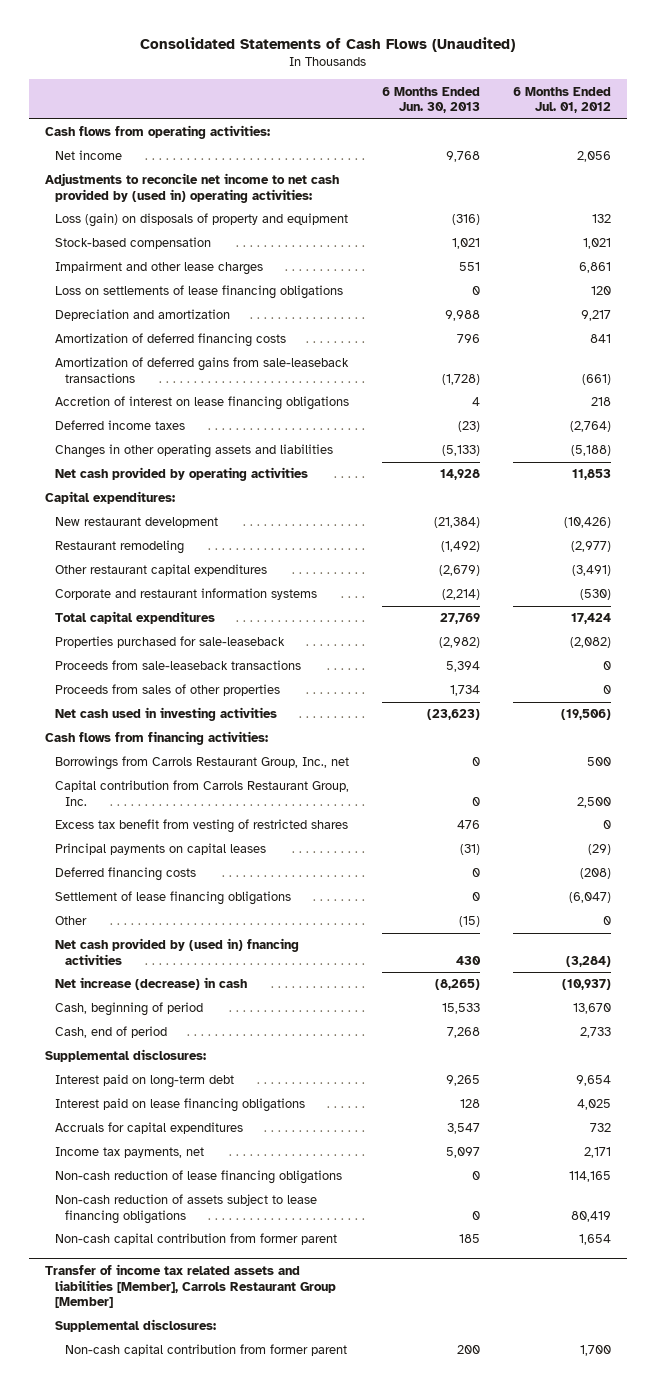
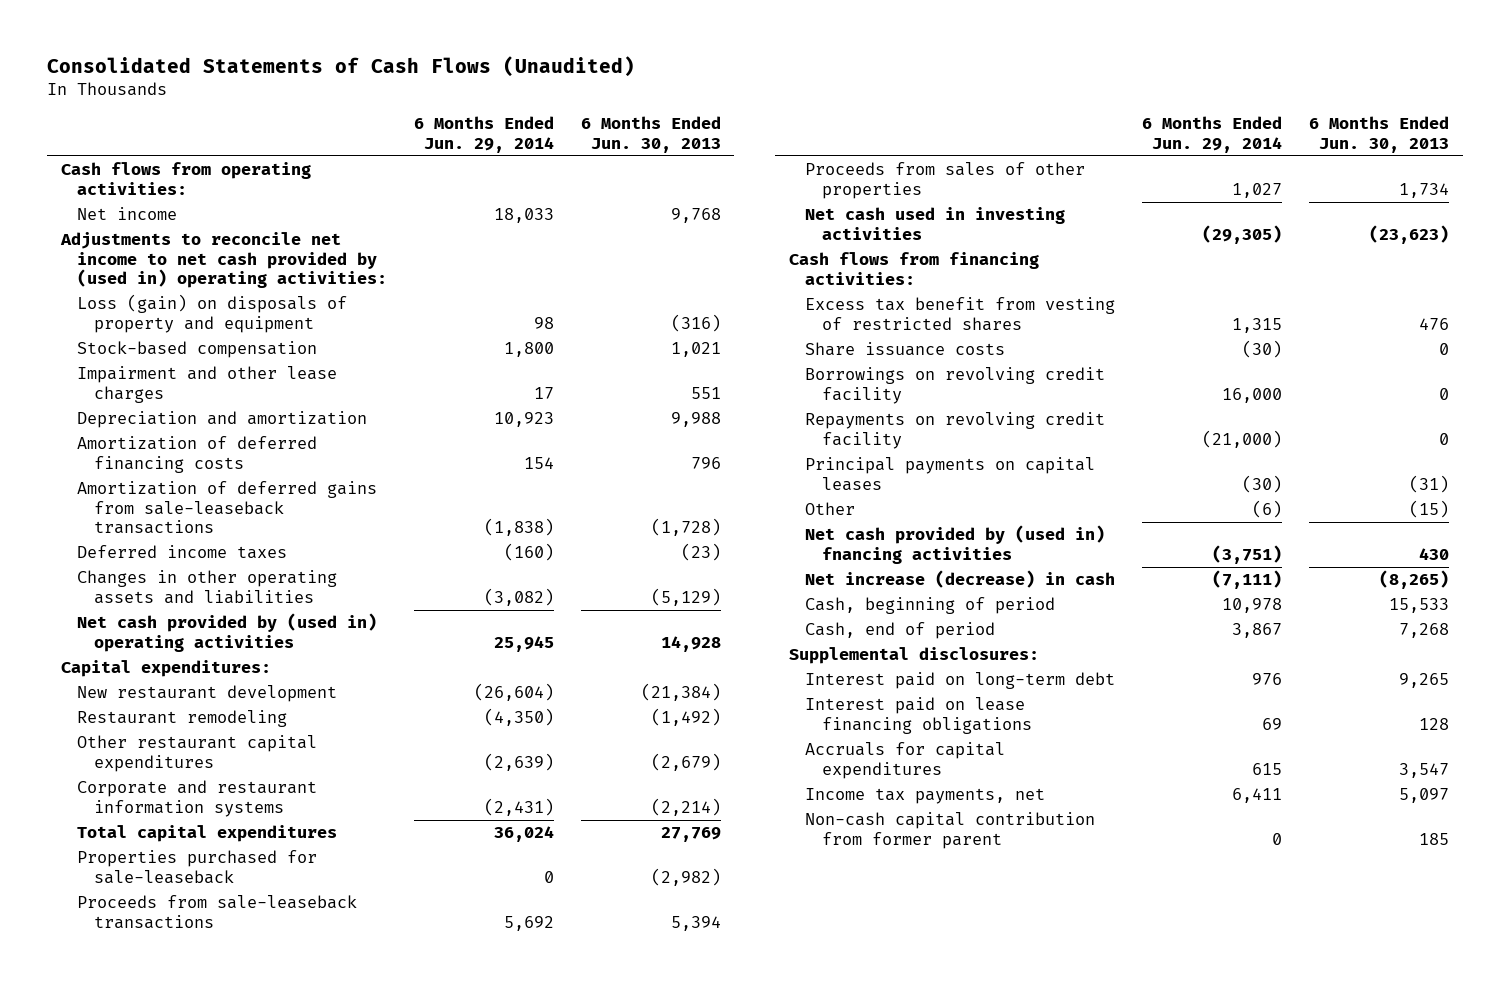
[512,86,611,114] 6 Months Ended Jul. 01, 2012 -> none
none -> [414,116,555,153] 6 Months Ended Jun. 29, 2014
[54,285,343,300] Loss on settlements of lease financing obligations -> none
[54,396,349,411] Accretion of interest on lease financing obligations -> none
[441,445,480,457] (5,133) -> [651,587,722,606] (5,129)
[54,467,308,482] Net cash provided by operating activities -> [77,613,378,652] Net cash provided by (used in) operating activities
[54,756,349,771] Borrowings from Carrols Restaurant Group, Inc., net -> none
[54,780,349,806] Capital contribution from Carrols Restaurant Group, Inc. -> none
none -> [805,342,1006,357] Share issuance costs
none -> [805,367,1106,404] Borrowings on revolving credit facility
none -> [805,412,1106,449] Repayments on revolving credit facility
[54,867,196,882] Deferred financing costs -> none
[54,891,291,906] Settlement of lease financing obligations -> none
[54,1170,342,1185] Non-cash reduction of lease financing obligations -> none
[54,1194,317,1224] Non-cash reduction of assets subject to lease financing obligations -> none
[45,1264,336,1309] Transfer of income tax related assets and liabilities [Member], Carrols Restaurant Group [Member] -> none
[54,1319,216,1333] Supplemental disclosures: -> none
[64,1344,347,1357] Non-cash capital contribution from former parent -> none

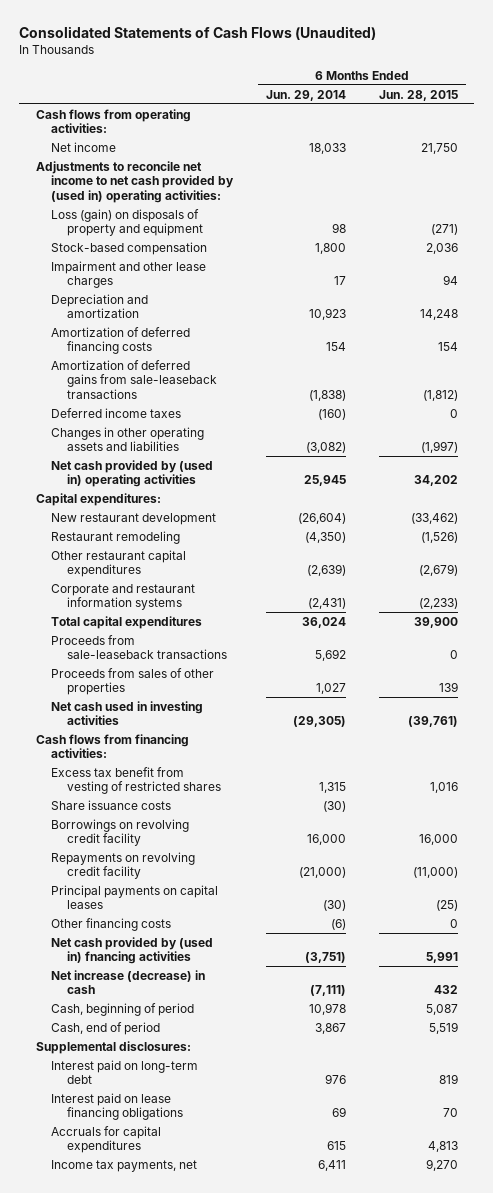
[581,116,722,153] 6 Months Ended Jun. 30, 2013 -> none
none -> [378,89,458,101] Jun. 28, 2015
[77,850,318,884] Properties purchased for sale-leaseback -> none
[805,502,856,516] Other -> [51,917,172,931] Other financing costs
[805,812,1096,849] Non-cash capital contribution from former parent -> none

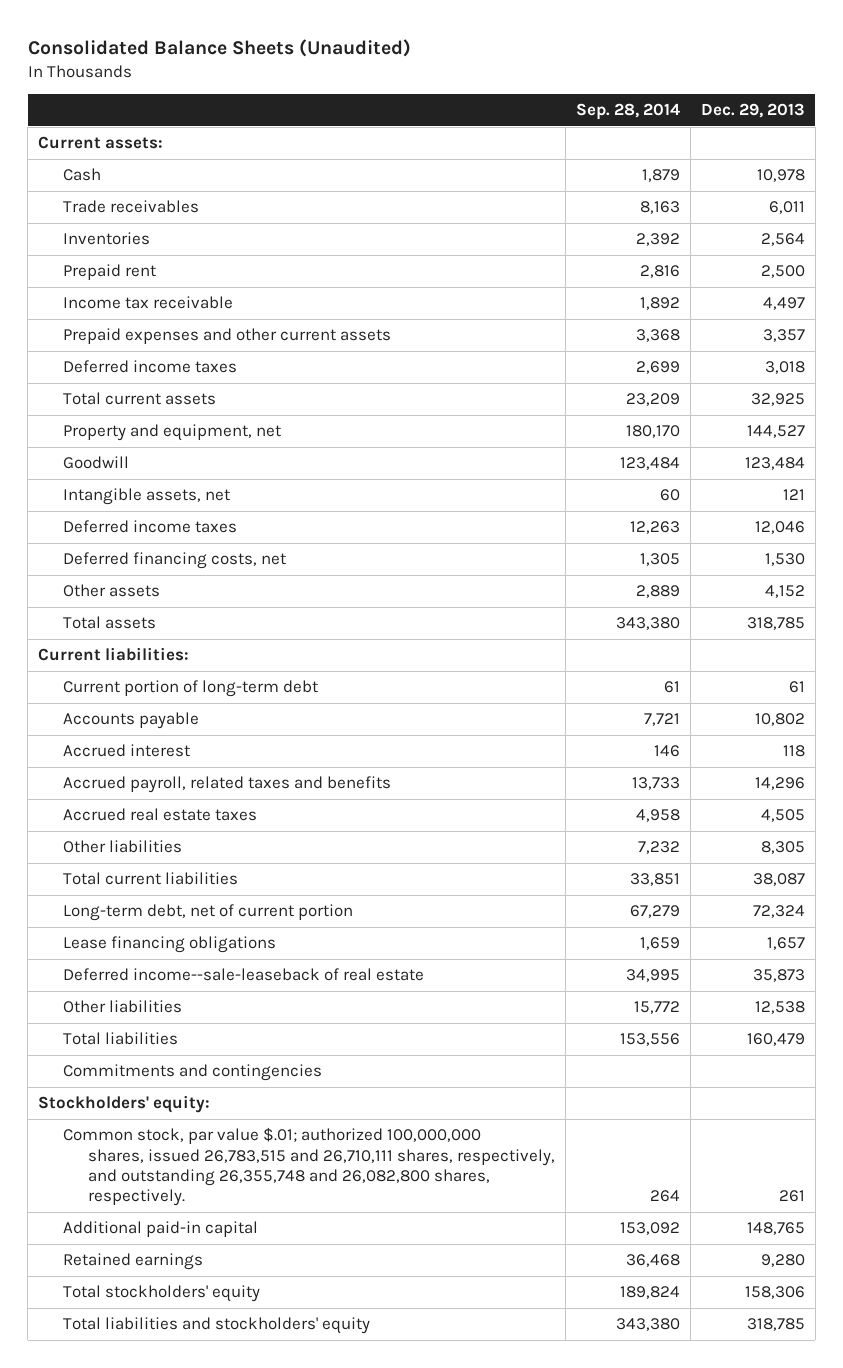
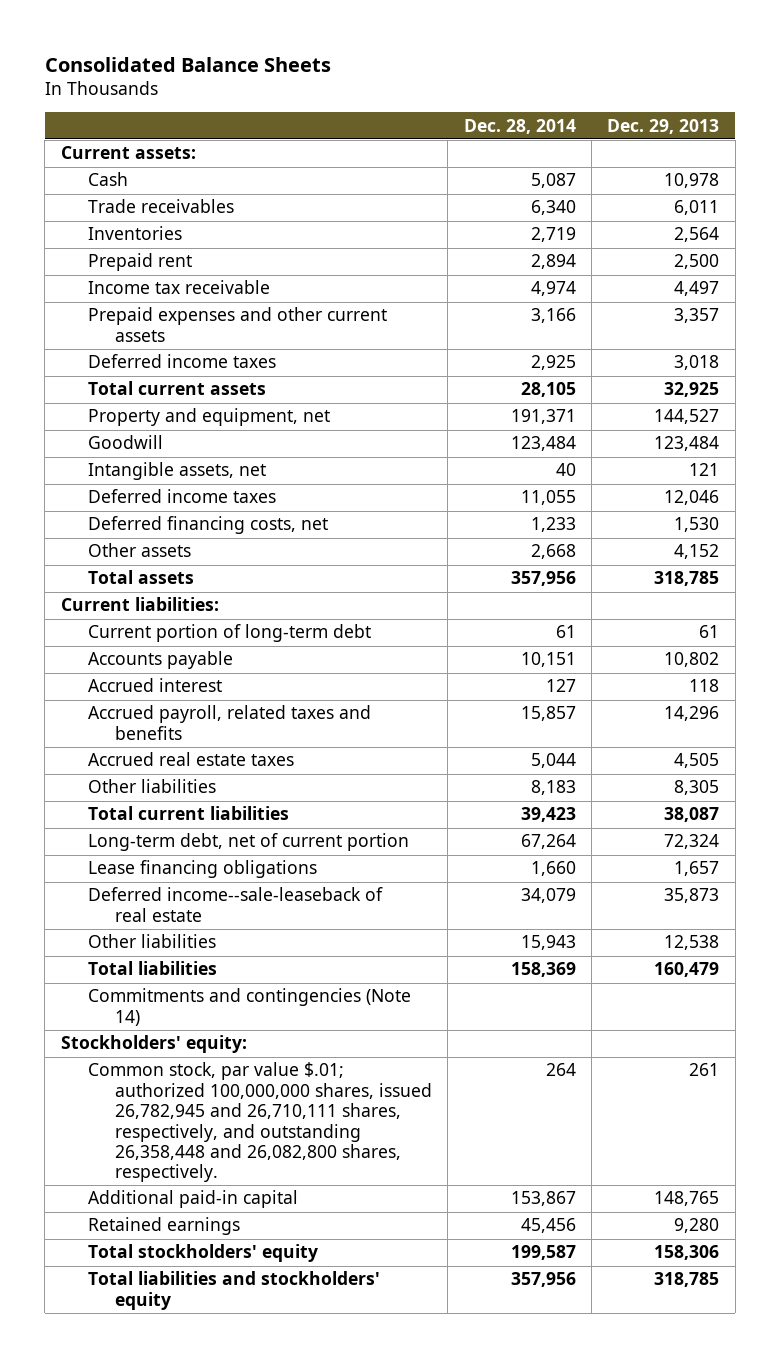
[27,38,411,57] Consolidated Balance Sheets (Unaudited) -> [44,56,331,72] Consolidated Balance Sheets
[575,102,680,120] Sep. 28, 2014 -> none
none -> [463,118,576,134] Dec. 28, 2014
[62,1064,322,1082] Commitments and contingencies -> [87,988,411,1026] Commitments and contingencies (Note 14)
[62,1127,555,1207] Common stock, par value $.01; authorized 100,000,000 shares, issued 26,783,515 and 26,710,111 shares, respectively, and outstanding 26,355,748 and 26,082,800 shares, respectively. -> [87,1062,432,1183] Common stock, par value $.01; authorized 100,000,000 shares, issued 26,782,945 and 26,710,111 shares, respectively, and outstanding 26,358,448 and 26,082,800 shares, respectively.

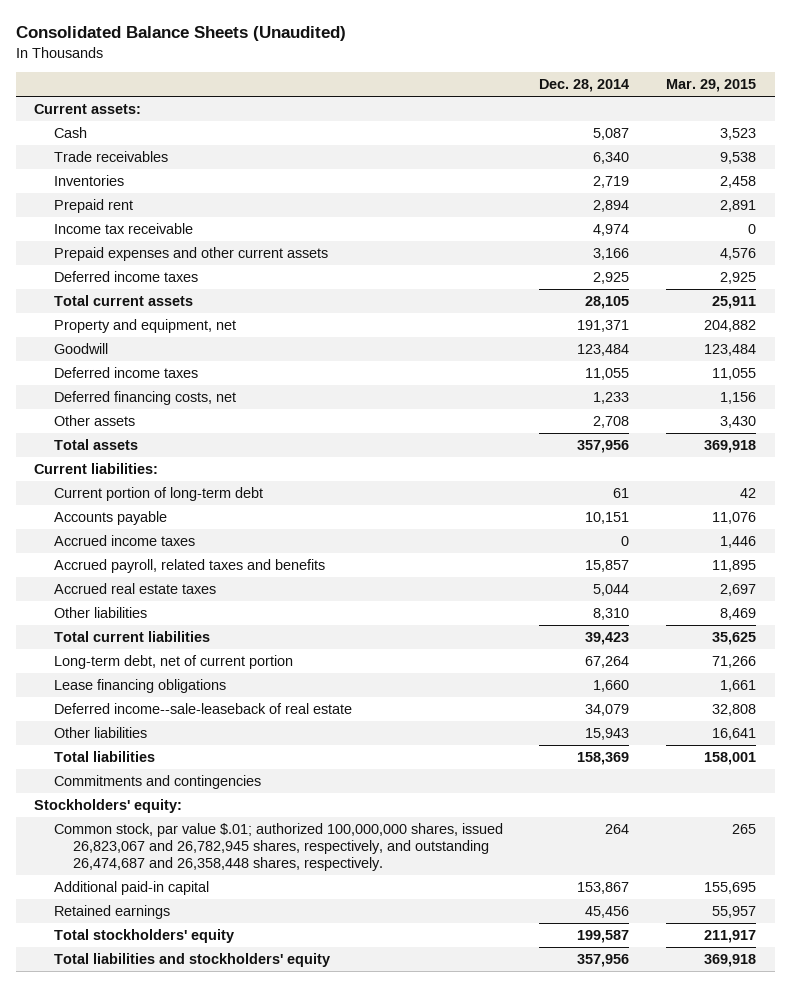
[44,56,331,72] Consolidated Balance Sheets -> [15,26,346,42] Consolidated Balance Sheets (Unaudited)
[607,118,720,134] Dec. 29, 2013 -> none
none -> [666,79,757,93] Mar. 29, 2015
[87,462,266,481] Intangible assets, net -> none
[530,544,576,560] 2,668 -> [593,415,630,428] 2,708
[87,678,222,693] Accrued interest -> none
none -> [53,534,195,546] Accrued income taxes
[530,780,576,796] 8,183 -> [593,607,630,620] 8,310
[87,988,411,1026] Commitments and contingencies (Note 14) -> [53,774,261,789] Commitments and contingencies
[87,1062,432,1183] Common stock, par value $.01; authorized 100,000,000 shares, issued 26,782,945 and 26,710,111 shares, respectively, and outstanding 26,358,448 and 26,082,800 shares, respectively. -> [53,822,503,872] Common stock, par value $.01; authorized 100,000,000 shares, issued 26,823,067 and 26,782,945 shares, respectively, and outstanding 26,474,687 and 26,358,448 shares, respectively.

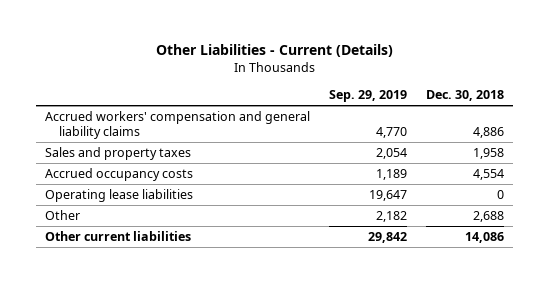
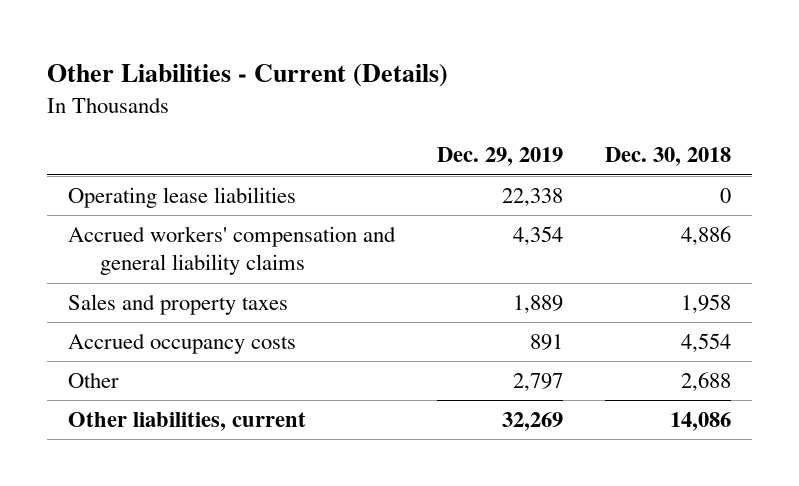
[329,89,408,102] Sep. 29, 2019 -> none
none -> [436,147,563,167] Dec. 29, 2019
[45,188,194,202] Operating lease liabilities -> [67,187,296,209] Operating lease liabilities
[45,230,192,241] Other current liabilities -> [67,412,306,432] Other liabilities, current

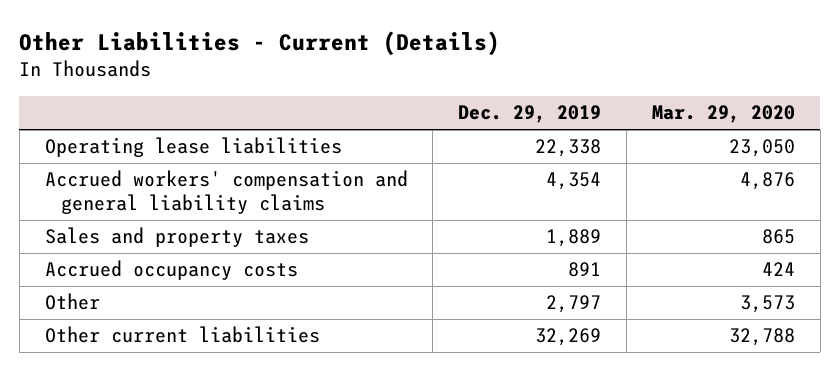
[604,147,731,167] Dec. 30, 2018 -> none
none -> [651,105,795,124] Mar. 29, 2020
[67,412,306,432] Other liabilities, current -> [44,326,320,344] Other current liabilities

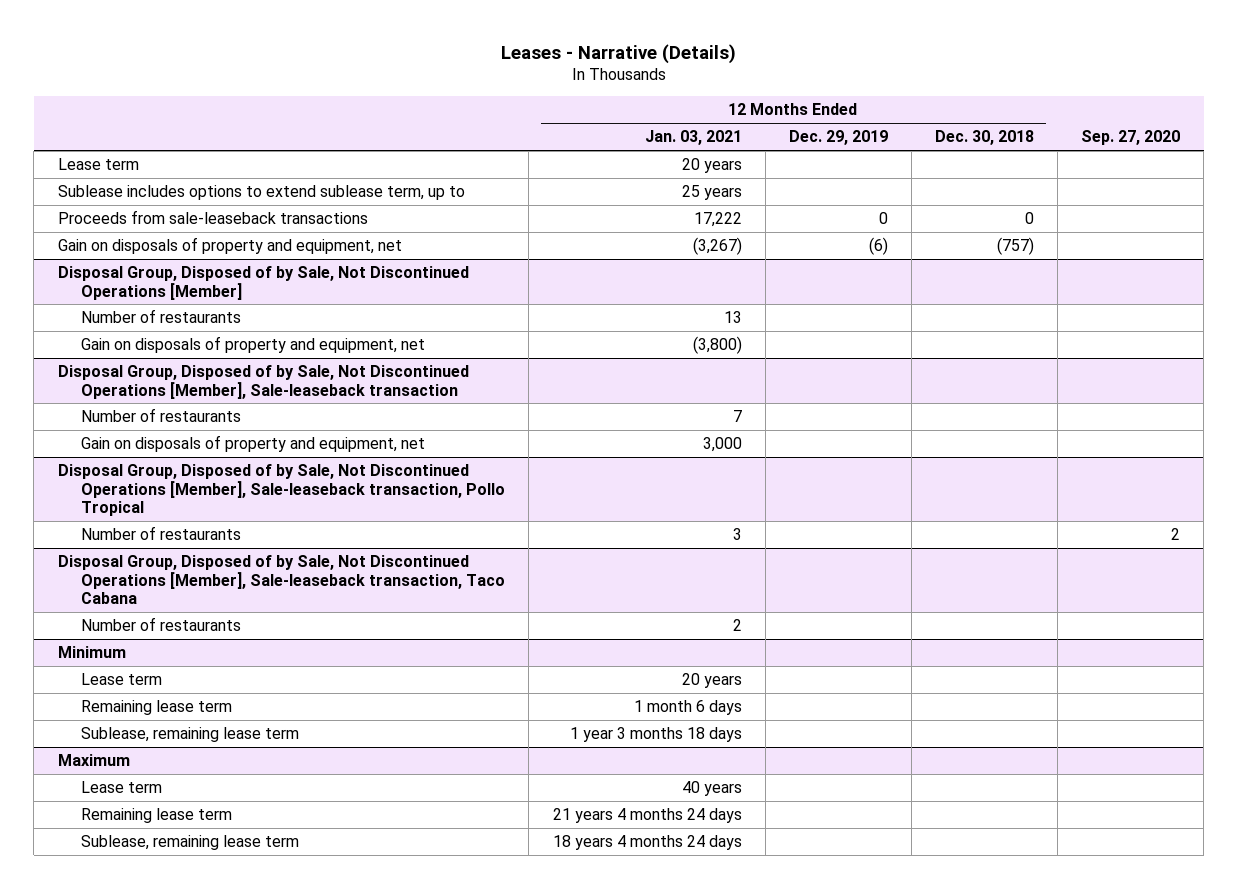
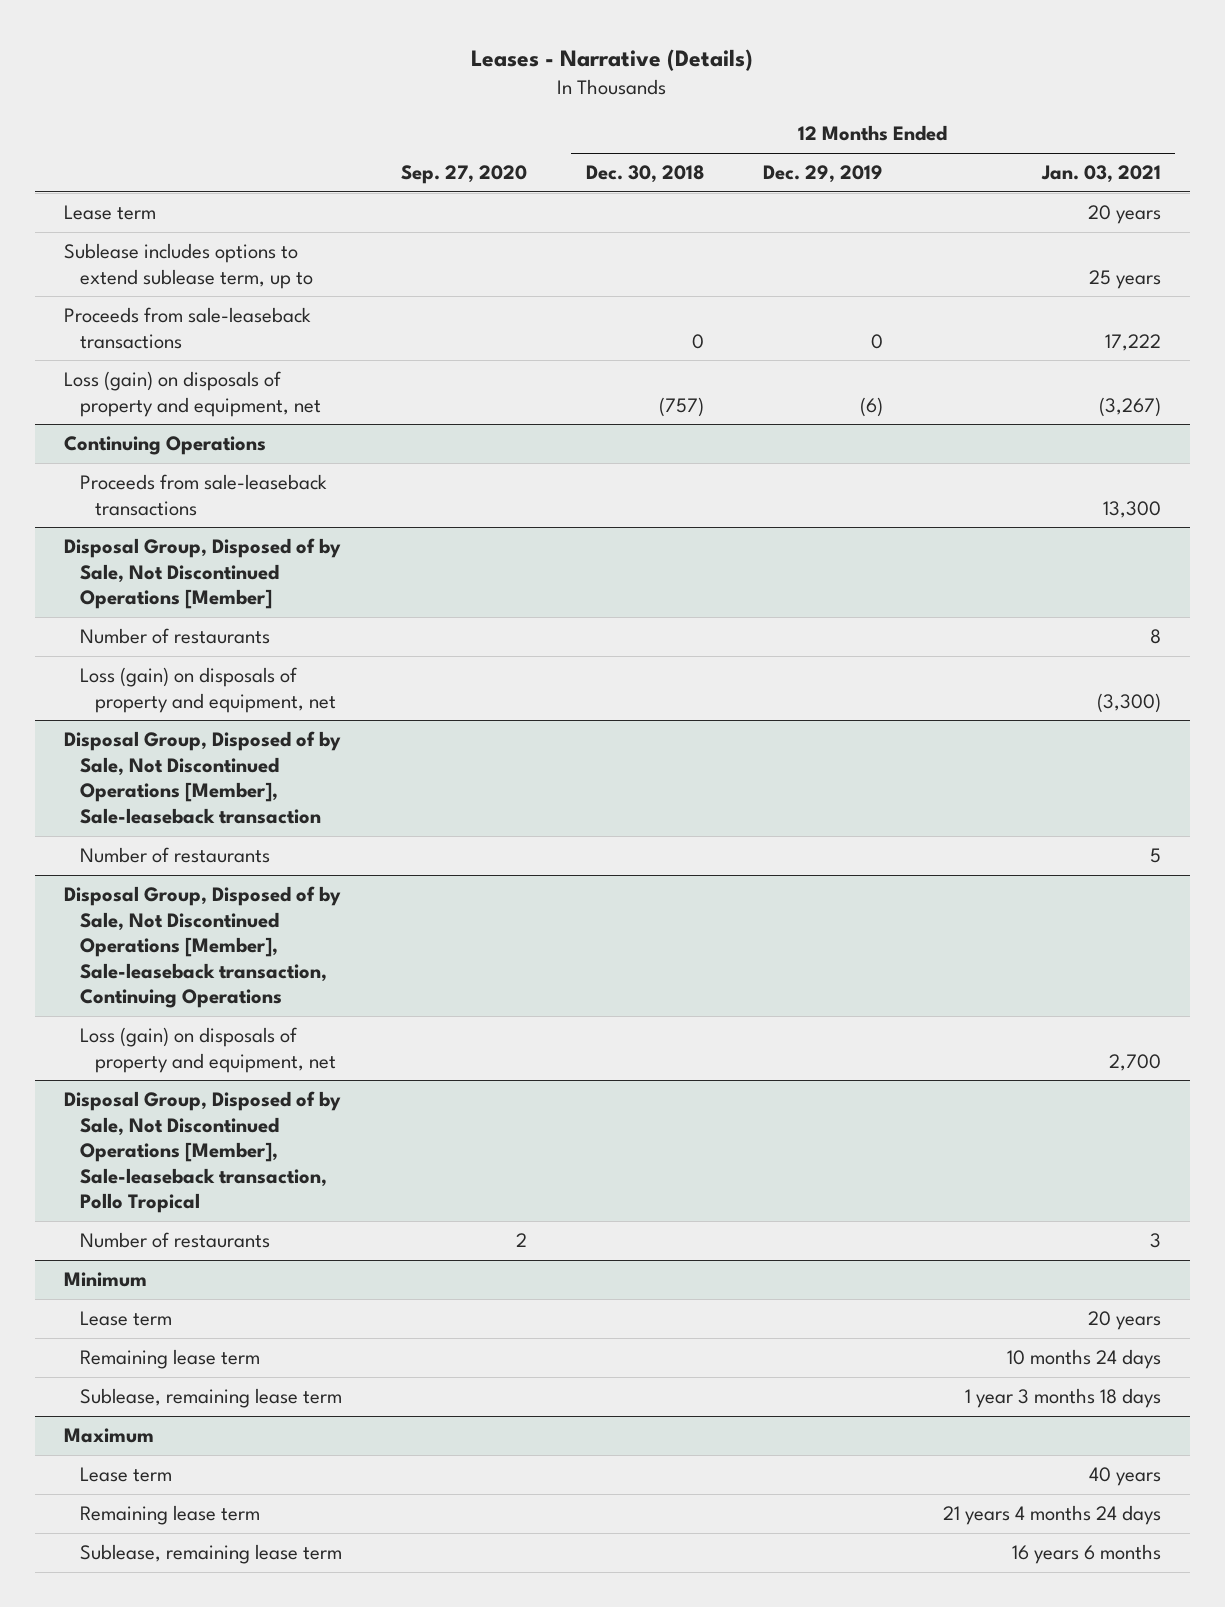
[57,237,402,255] Gain on disposals of property and equipment, net -> [64,371,321,417] Loss (gain) on disposals of property and equipment, net
none -> [64,436,267,456] Continuing Operations
none -> [79,474,327,516] Proceeds from sale-leaseback transactions
[723,311,742,324] 13 -> [1149,629,1161,645] 8
[81,336,426,354] Gain on disposals of property and equipment, net -> [79,667,336,713] Loss (gain) on disposals of property and equipment, net
[692,336,742,355] (3,800) -> [1096,692,1161,713] (3,300)
[732,410,742,423] 7 -> [1149,848,1161,864] 5
none -> [64,886,342,1009] Disposal Group, Disposed of by Sale, Not Discontinued Operations [Member], Sale-leaseback transaction, Continuing Operations
[81,435,426,453] Gain on disposals of property and equipment, net -> [79,1027,336,1073] Loss (gain) on disposals of property and equipment, net
[702,437,742,453] 3,000 -> [1108,1053,1161,1071] 2,700
[57,555,506,605] Disposal Group, Disposed of by Sale, Not Discontinued Operations [Member], Sale-leaseback transaction, Taco Cabana -> none
[81,617,242,632] Number of restaurants -> none
[633,700,742,716] 1 month 6 days -> [1006,1349,1161,1370] 10 months 24 days
[552,835,742,851] 18 years 4 months 24 days -> [1011,1544,1161,1565] 16 years 6 months

